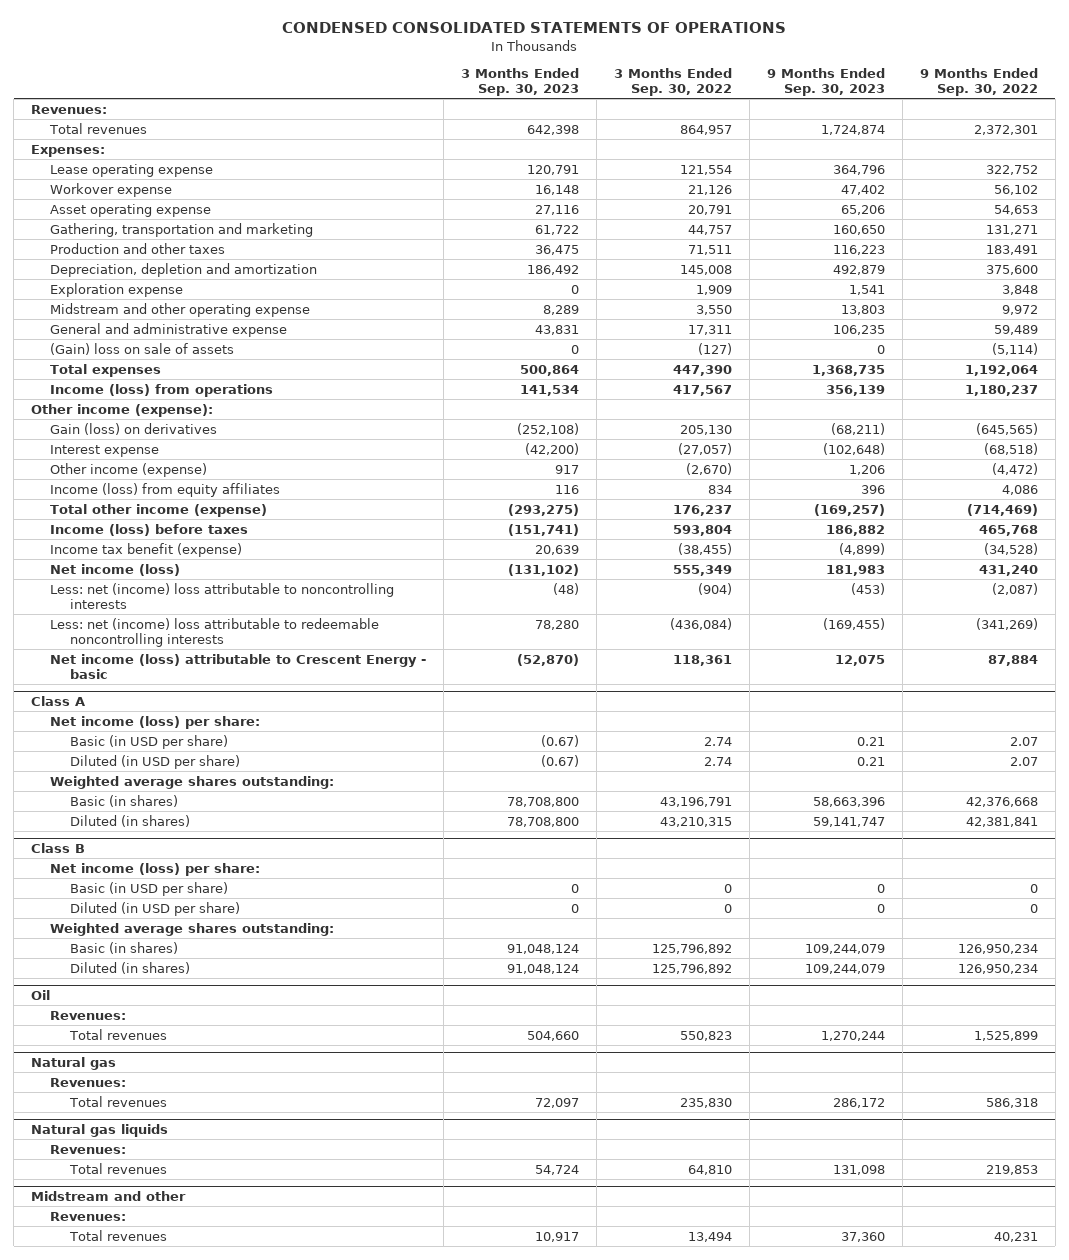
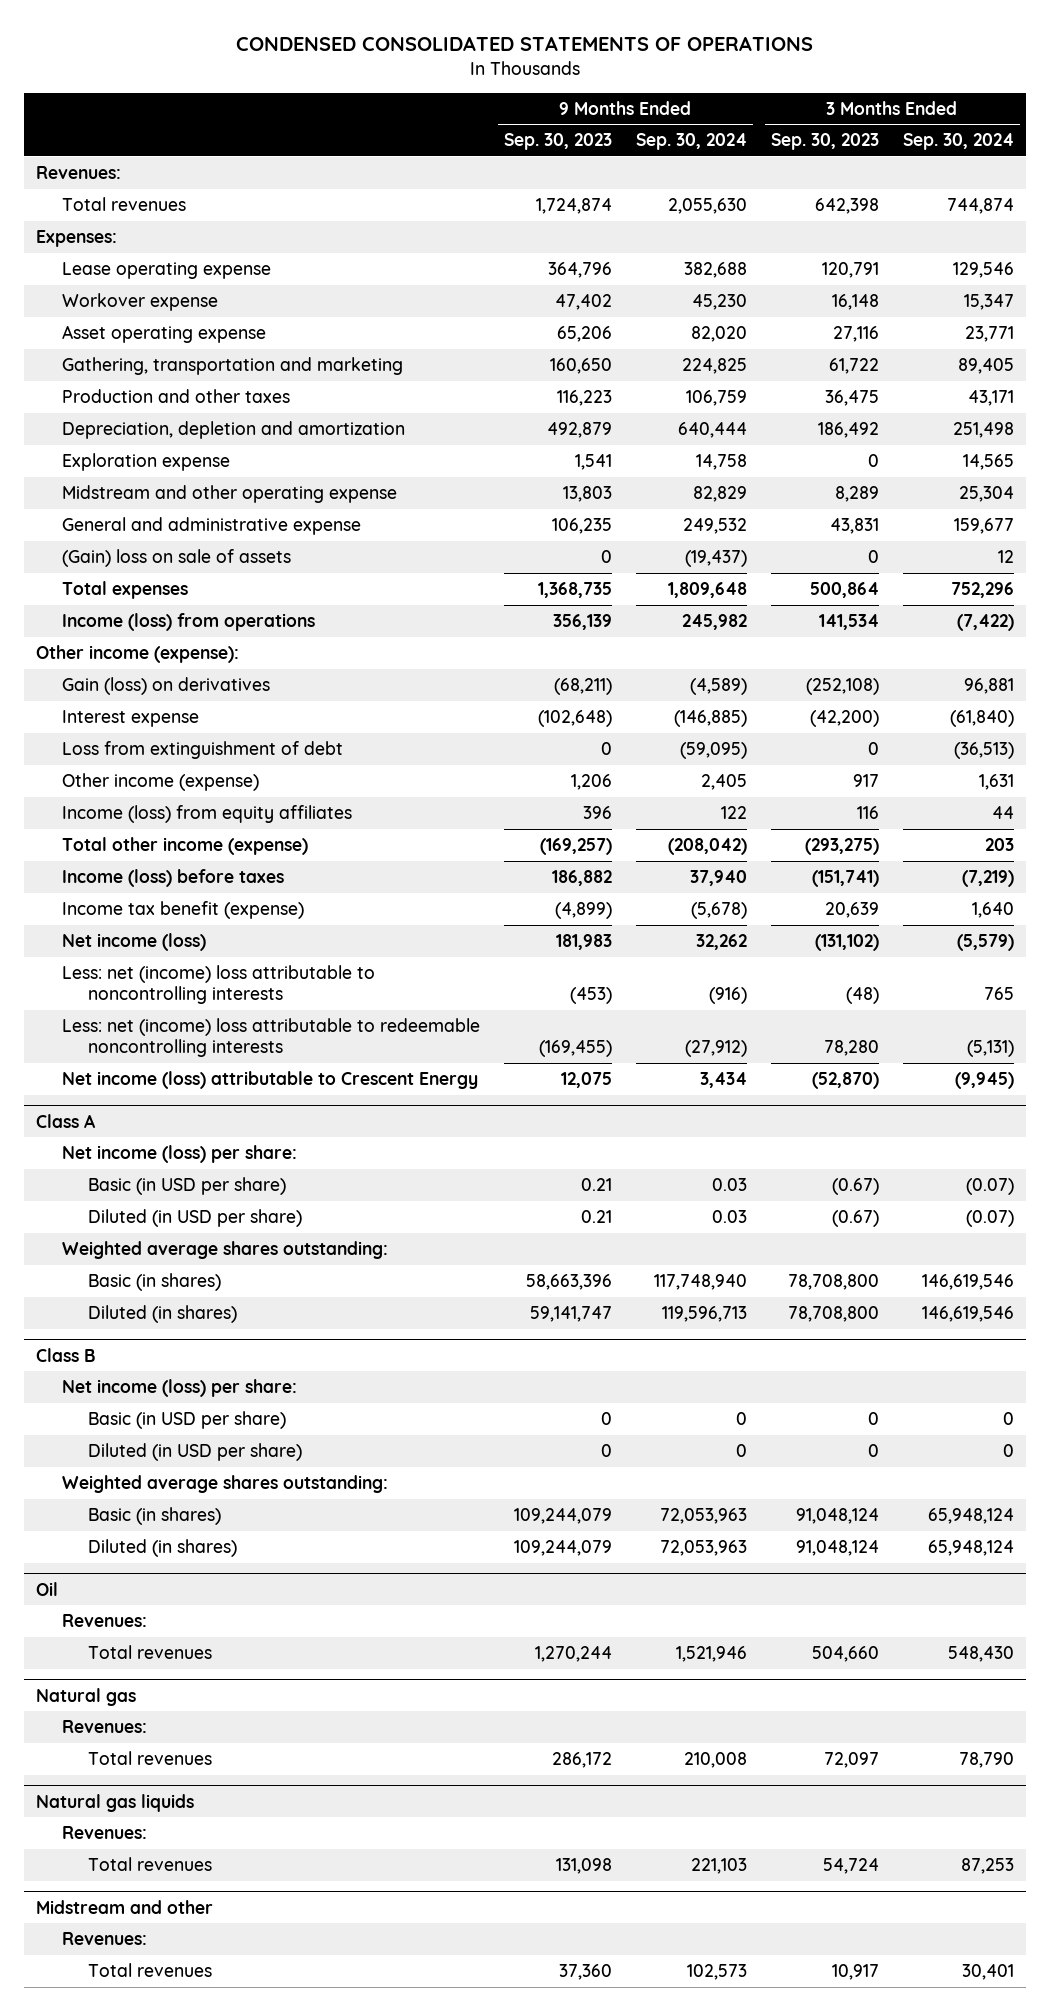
[614,68,733,97] 3 Months Ended Sep. 30, 2022 -> none
[919,68,1038,97] 9 Months Ended Sep. 30, 2022 -> none
none -> [635,133,747,151] Sep. 30, 2024
none -> [902,133,1014,151] Sep. 30, 2024
none -> [61,741,343,760] Loss from extinguishment of debt
[50,653,427,679] Net income (loss) attributable to Crescent Energy - basic -> [61,1071,478,1090] Net income (loss) attributable to Crescent Energy

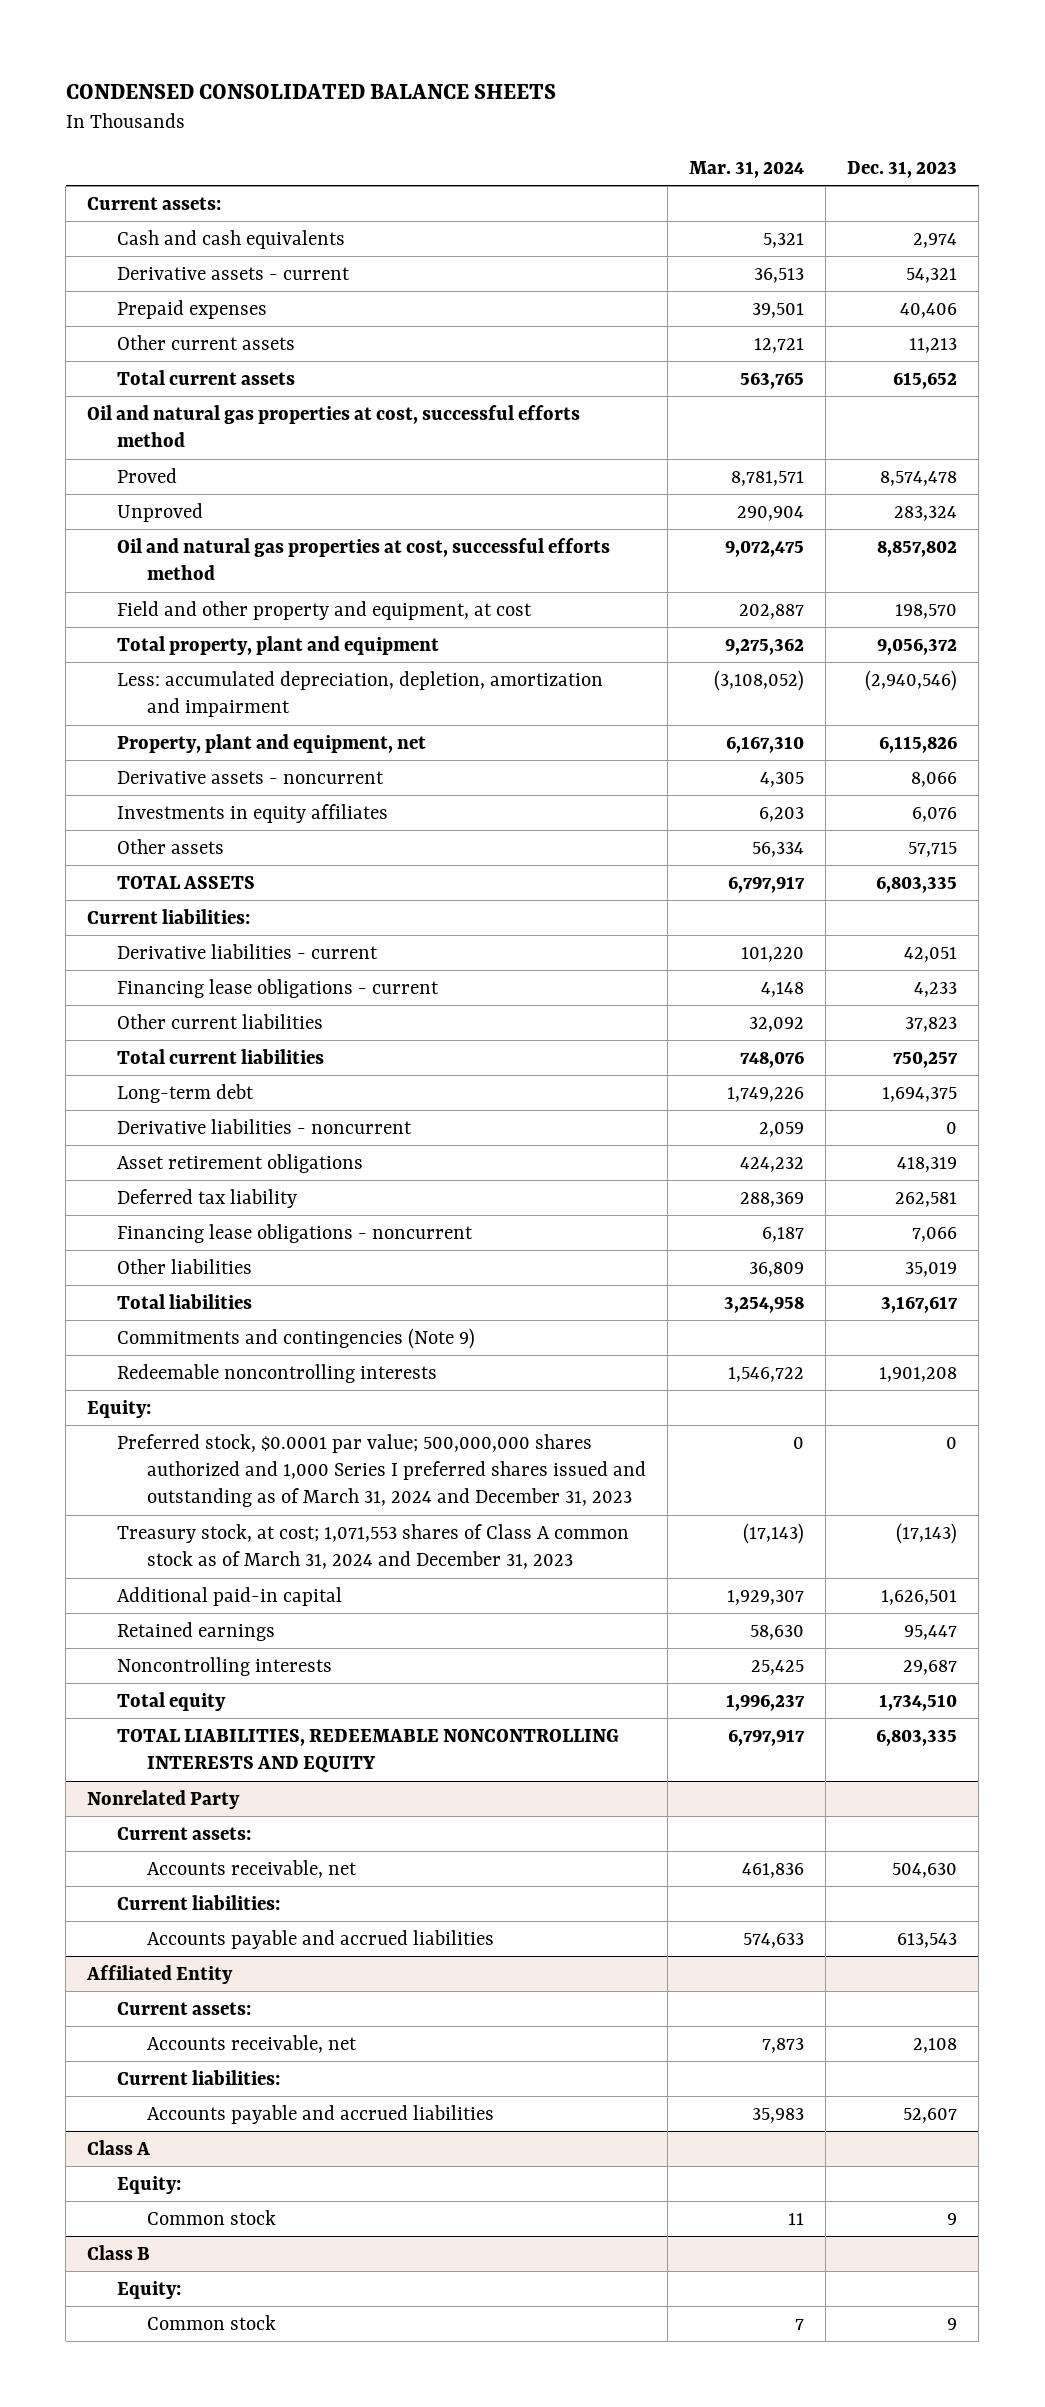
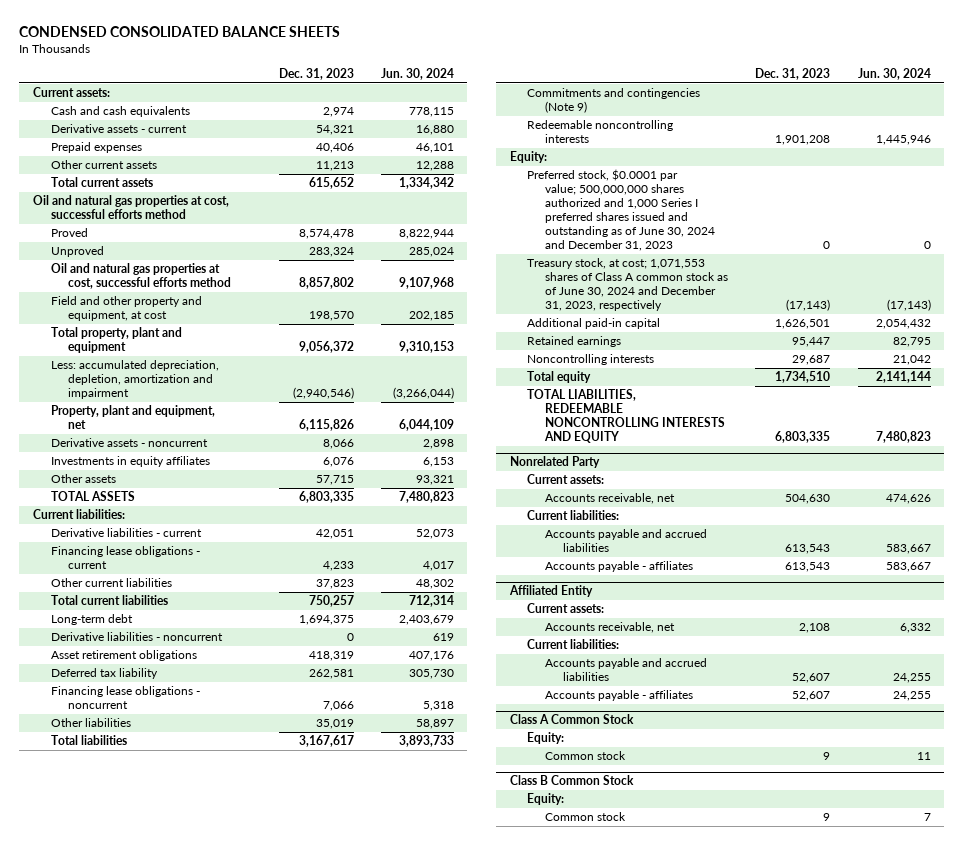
[688,160,804,178] Mar. 31, 2024 -> none
none -> [380,67,454,80] Jun. 30, 2024
[116,1433,646,1508] Preferred stock, $0.0001 par value; 500,000,000 shares authorized and 1,000 Series I preferred shares issued and outstanding as of March 31, 2024 and December 31, 2023 -> [527,169,716,252] Preferred stock, $0.0001 par value; 500,000,000 shares authorized and 1,000 Series I preferred shares issued and outstanding as of June 30, 2024 and December 31, 2023
[116,1523,629,1570] Treasury stock, at cost; 1,071,553 shares of Class A common stock as of March 31, 2024 and December 31, 2023 -> [527,258,729,312] Treasury stock, at cost; 1,071,553 shares of Class A common stock as of June 30, 2024 and December 31, 2023, respectively
none -> [545,561,694,573] Accounts payable - affiliates
none -> [545,690,694,702] Accounts payable - affiliates
[87,2139,151,2155] Class A -> [509,714,634,725] Class A Common Stock
[87,2244,151,2260] Class B -> [509,775,634,786] Class B Common Stock

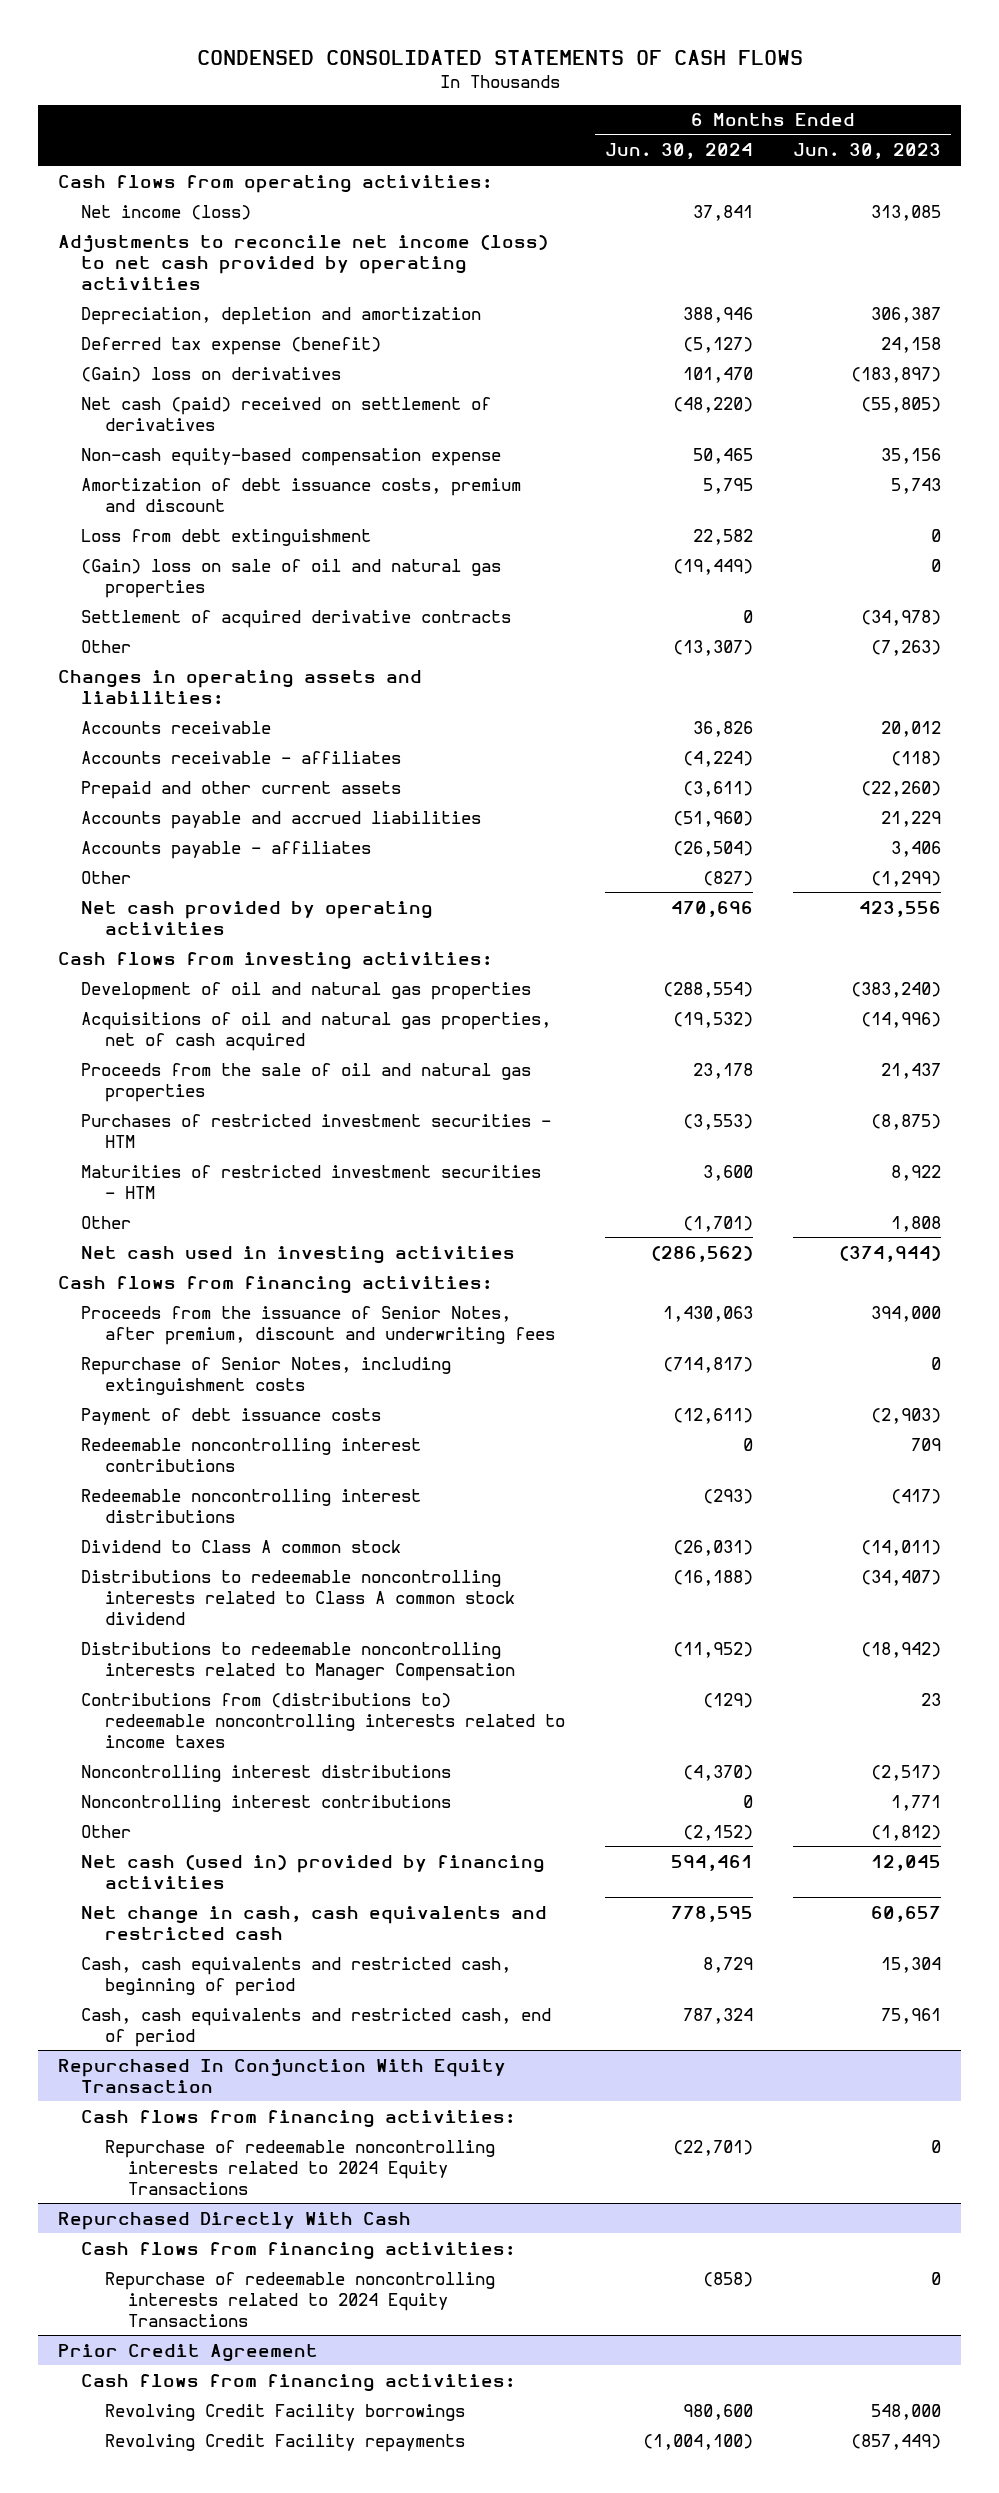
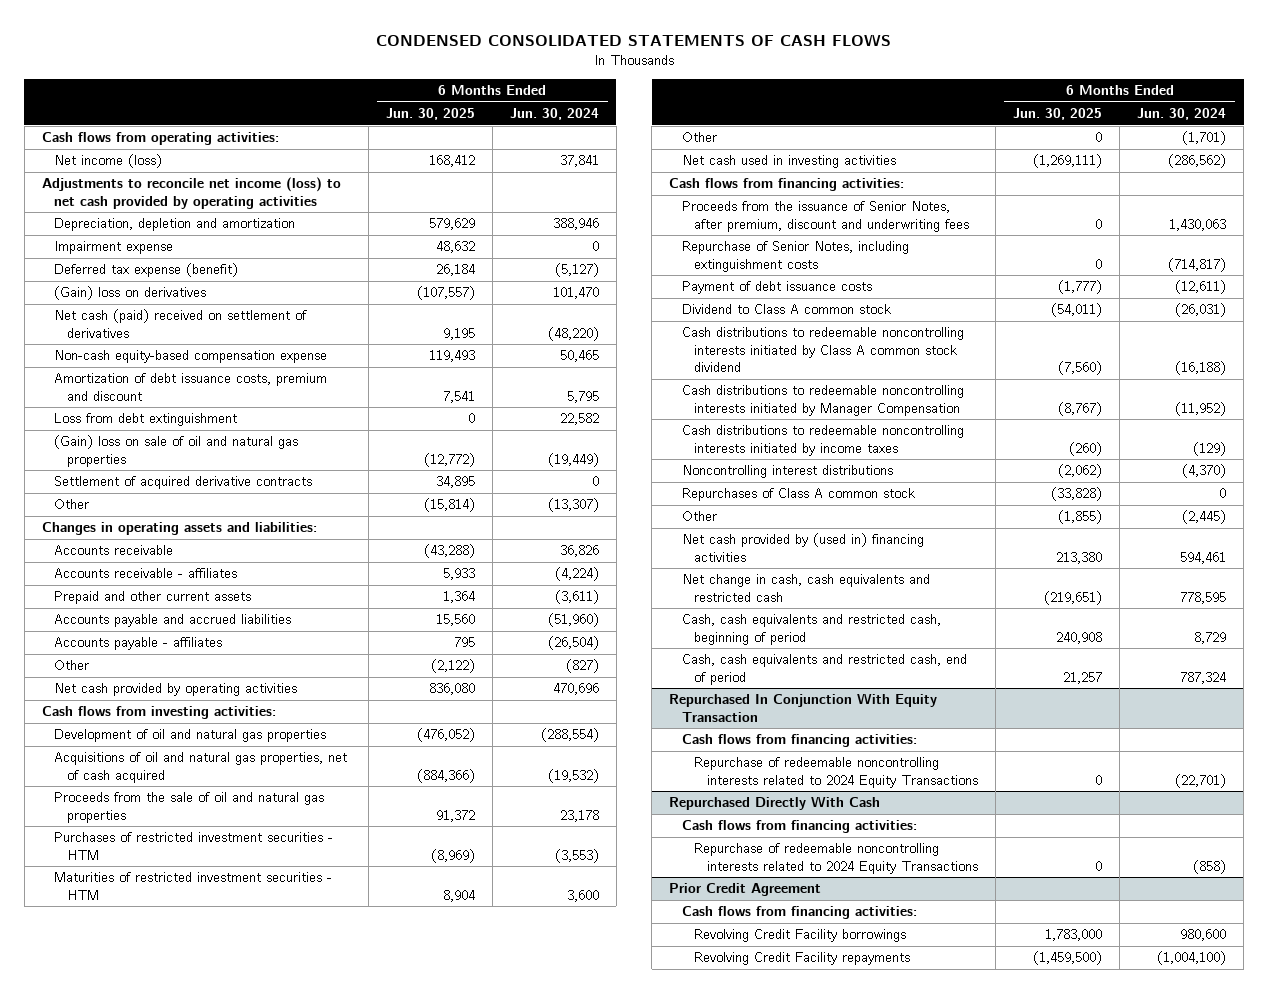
[792,143,941,160] Jun. 30, 2023 -> none
none -> [385,108,475,121] Jun. 30, 2025
none -> [54,241,174,255] Impairment expense
[81,1437,422,1472] Redeemable noncontrolling interest contributions -> none
[81,1488,422,1523] Redeemable noncontrolling interest distributions -> none
[81,1569,515,1625] Distributions to redeemable noncontrolling interests related to Class A common stock dividend -> [681,327,964,373] Cash distributions to redeemable noncontrolling interests initiated by Class A common stock dividend
[81,1641,515,1681] Distributions to redeemable noncontrolling interests related to Manager Compensation -> [681,385,964,416] Cash distributions to redeemable noncontrolling interests initiated by Manager Compensation
[81,1692,565,1748] Contributions from (distributions to) redeemable noncontrolling interests related to income taxes -> [681,425,964,456] Cash distributions to redeemable noncontrolling interests initiated by income taxes
[81,1794,452,1812] Noncontrolling interest contributions -> none
none -> [681,488,915,502] Repurchases of Class A common stock
[682,1824,753,1841] (2,152) -> [1182,510,1227,525] (2,445)
[81,1854,546,1889] Net cash (used in) provided by financing activities -> [681,533,924,562] Net cash provided by (used in) financing activities

